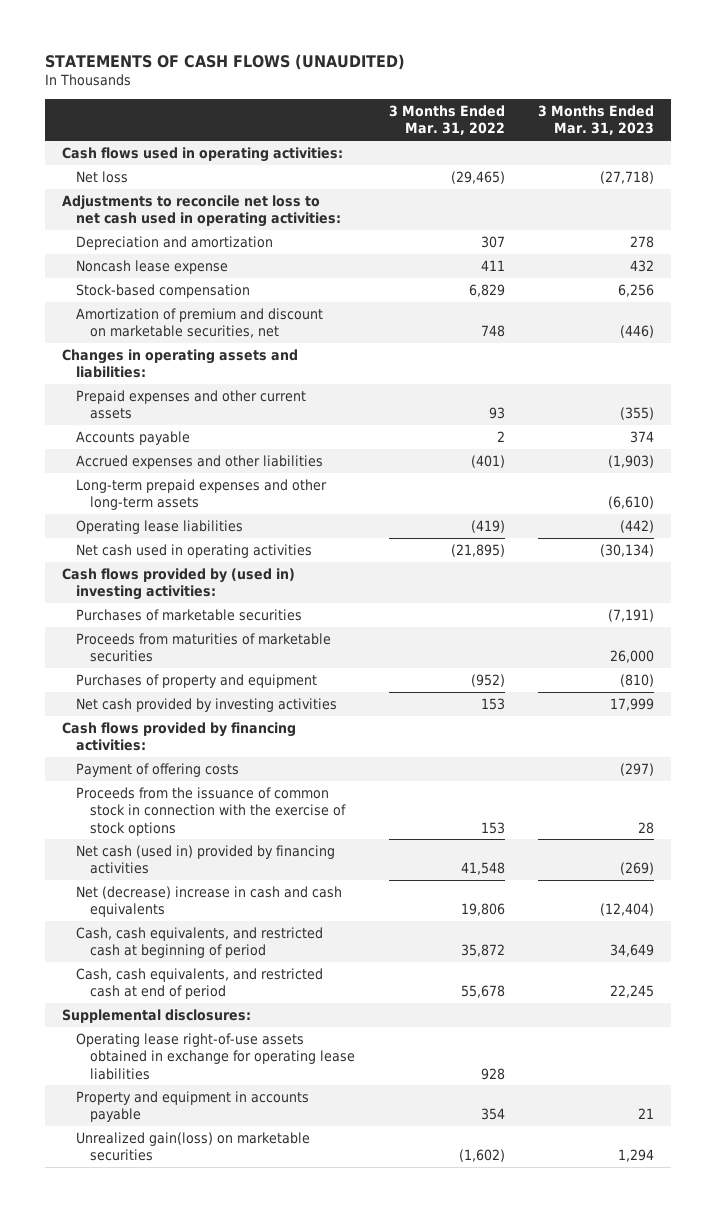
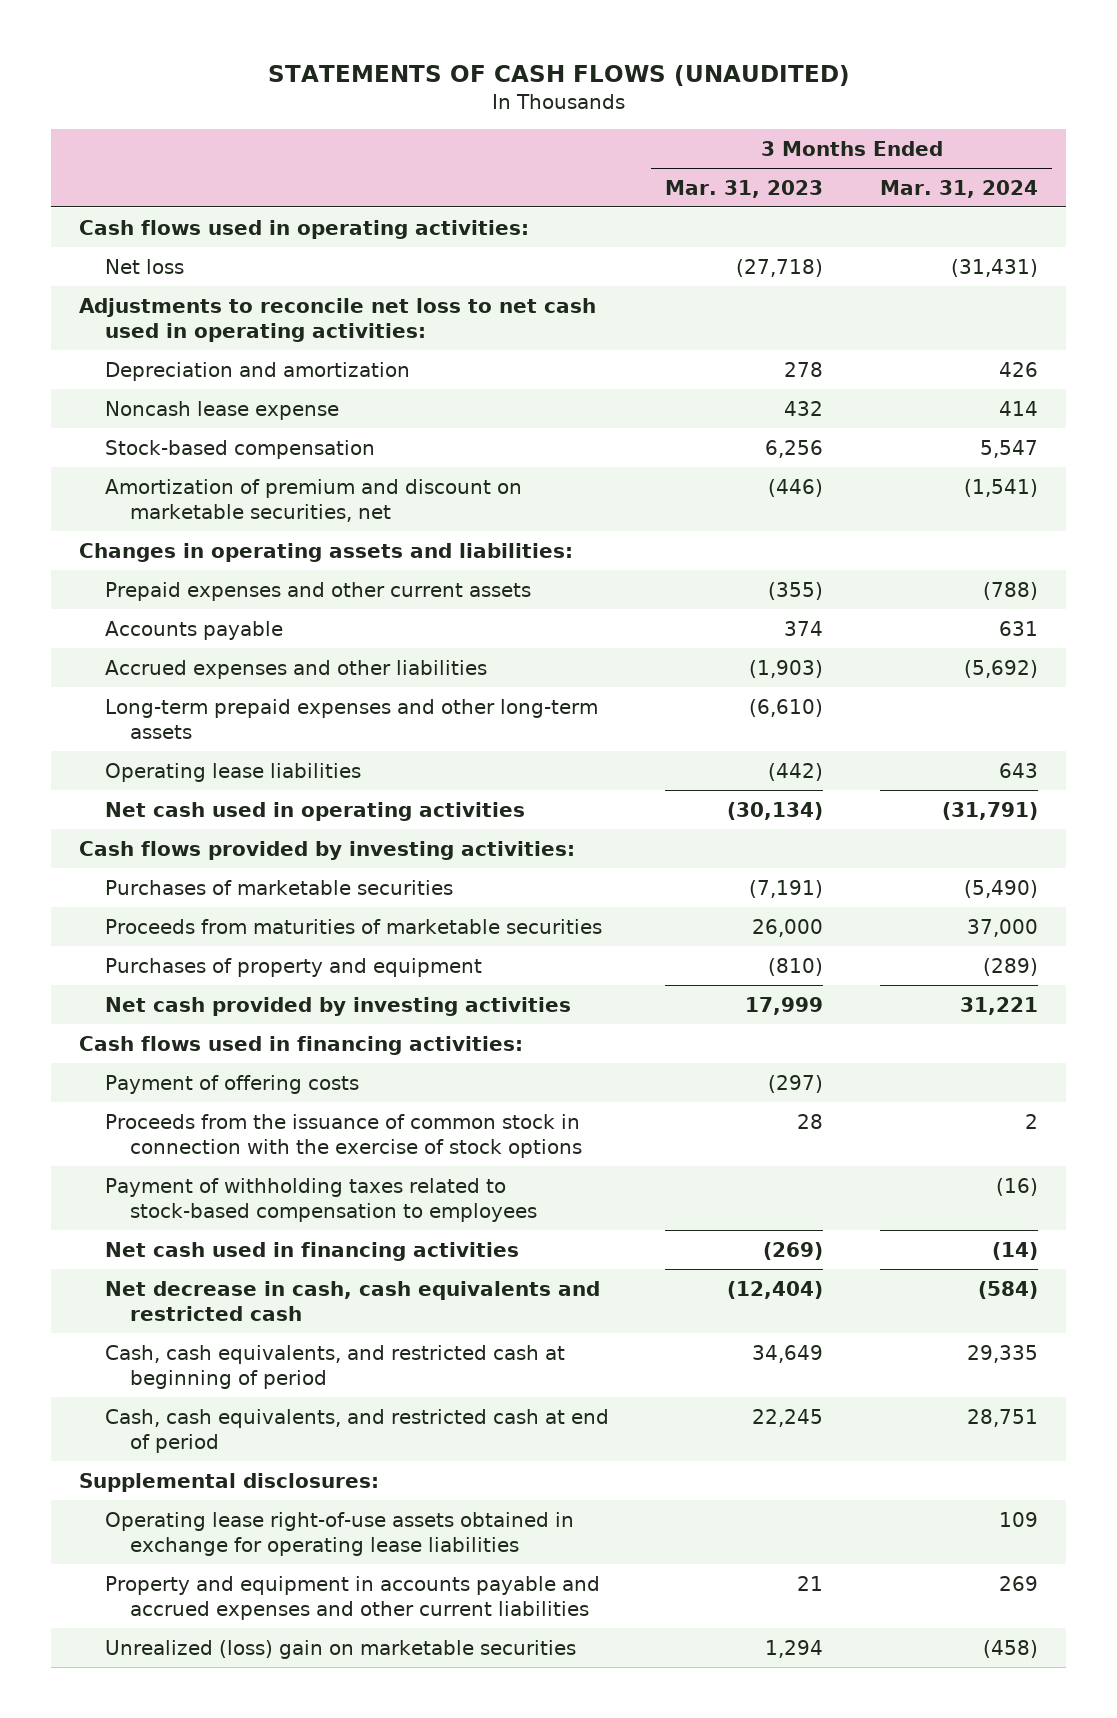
[388,105,505,136] 3 Months Ended Mar. 31, 2022 -> none
none -> [879,179,1038,198] Mar. 31, 2024
[61,567,295,601] Cash flows provided by (used in) investing activities: -> [79,840,576,860] Cash flows provided by investing activities:
[61,721,296,752] Cash flows provided by financing activities: -> [79,1035,524,1055] Cash flows used in financing activities:
none -> [104,1177,537,1223] Payment of withholding taxes related to stock-based compensation to employees
[76,844,336,875] Net cash (used in) provided by financing activities -> [104,1241,519,1261] Net cash used in financing activities
[76,885,343,918] Net (decrease) increase in cash and cash equivalents -> [104,1280,600,1322] Net decrease in cash, cash equivalents and restricted cash
[76,1090,310,1123] Property and equipment in accounts payable -> [104,1575,600,1621] Property and equipment in accounts payable and accrued expenses and other current liabilities
[76,1131,311,1162] Unrealized gain(loss) on marketable securities -> [104,1639,576,1659] Unrealized (loss) gain on marketable securities

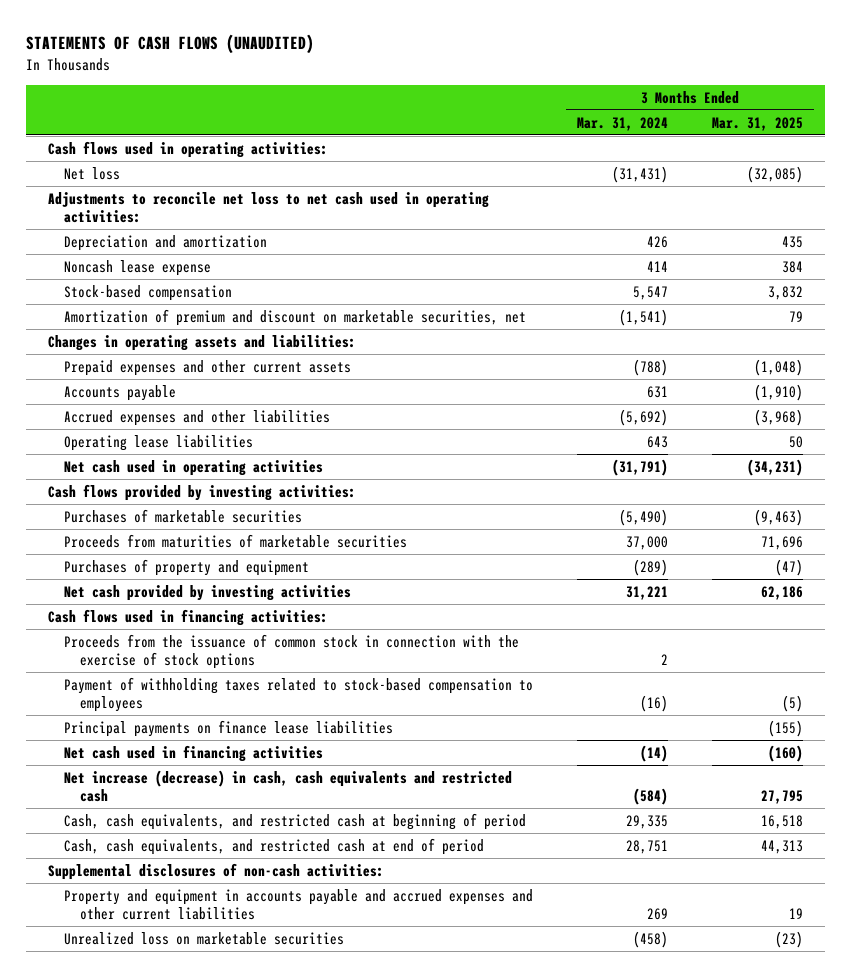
[665,179,824,198] Mar. 31, 2023 -> none
none -> [712,116,804,131] Mar. 31, 2025
[104,698,598,740] Long-term prepaid expenses and other long-term assets -> none
[104,1074,359,1094] Payment of offering costs -> none
none -> [63,719,393,737] Principal payments on finance lease liabilities
[104,1280,600,1322] Net decrease in cash, cash equivalents and restricted cash -> [63,769,512,802] Net increase (decrease) in cash, cash equivalents and restricted cash
[104,1511,574,1557] Operating lease right-of-use assets obtained in exchange for operating lease liabilities -> none
[79,1472,380,1492] Supplemental disclosures: -> [47,862,384,880] Supplemental disclosures of non-cash activities:
[104,1639,576,1659] Unrealized (loss) gain on marketable securities -> [63,931,344,945] Unrealized loss on marketable securities

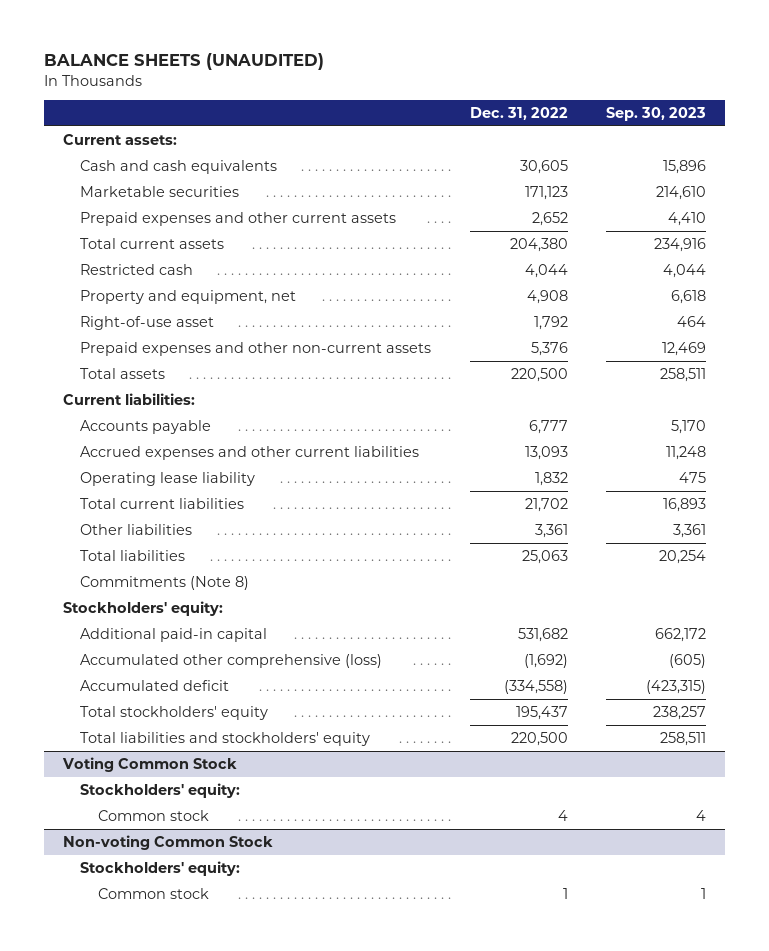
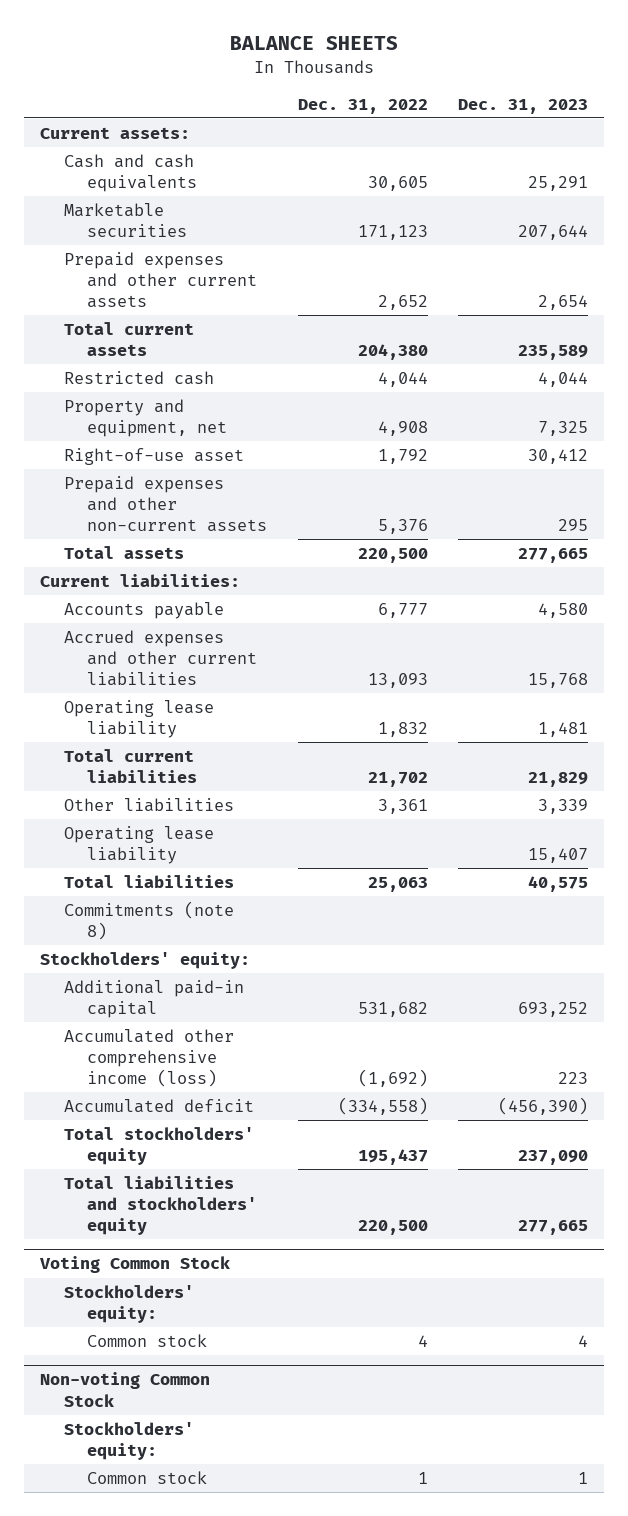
[44,53,325,71] BALANCE SHEETS (UNAUDITED) -> [229,36,398,51] BALANCE SHEETS
[606,106,707,121] Sep. 30, 2023 -> none
none -> [458,98,589,114] Dec. 31, 2023
none -> [63,825,214,865] Operating lease liability
[80,576,250,591] Commitments (Note 8) -> [63,900,234,941] Commitments (note 8)
[80,654,383,669] Accumulated other comprehensive (loss) -> [63,1028,234,1088] Accumulated other comprehensive income (loss)

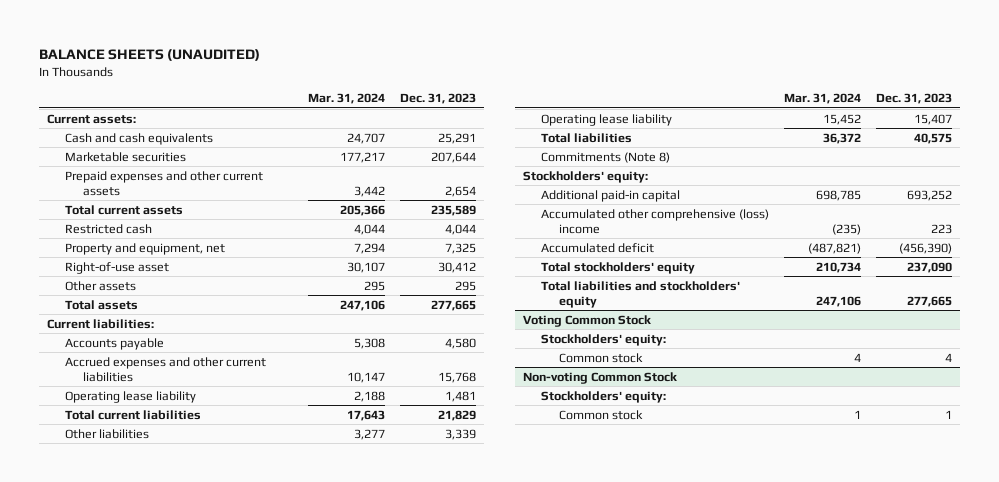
[229,36,398,51] BALANCE SHEETS -> [39,48,261,61] BALANCE SHEETS (UNAUDITED)
[297,98,428,114] Dec. 31, 2022 -> none
none -> [307,93,385,105] Mar. 31, 2024
[63,475,268,533] Prepaid expenses and other non-current assets -> [64,280,136,291] Other assets
[63,900,234,941] Commitments (note 8) -> [540,151,670,163] Commitments (Note 8)
[63,1028,234,1088] Accumulated other comprehensive income (loss) -> [540,208,769,234] Accumulated other comprehensive (loss) income

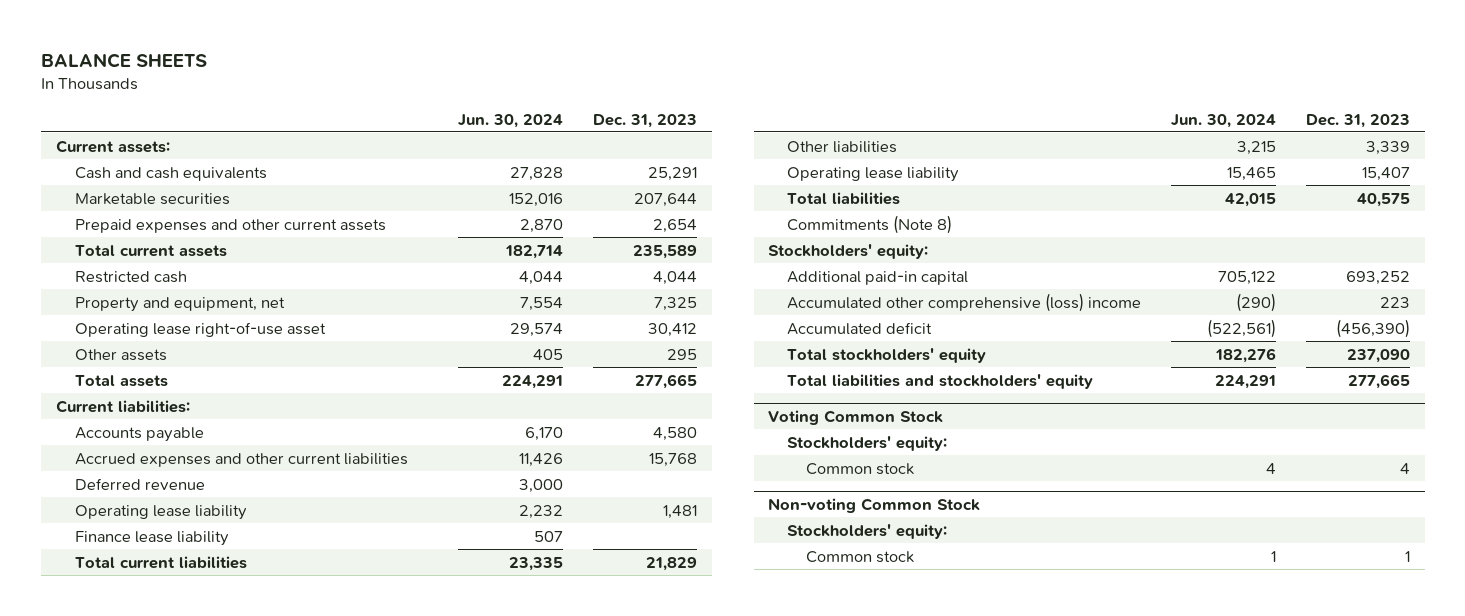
[39,48,261,61] BALANCE SHEETS (UNAUDITED) -> [40,52,207,68] BALANCE SHEETS
[307,93,385,105] Mar. 31, 2024 -> none
none -> [458,113,564,128] Jun. 30, 2024
[64,261,169,274] Right-of-use asset -> [74,321,326,337] Operating lease right-of-use asset
none -> [74,477,205,490] Deferred revenue
none -> [74,530,229,546] Finance lease liability

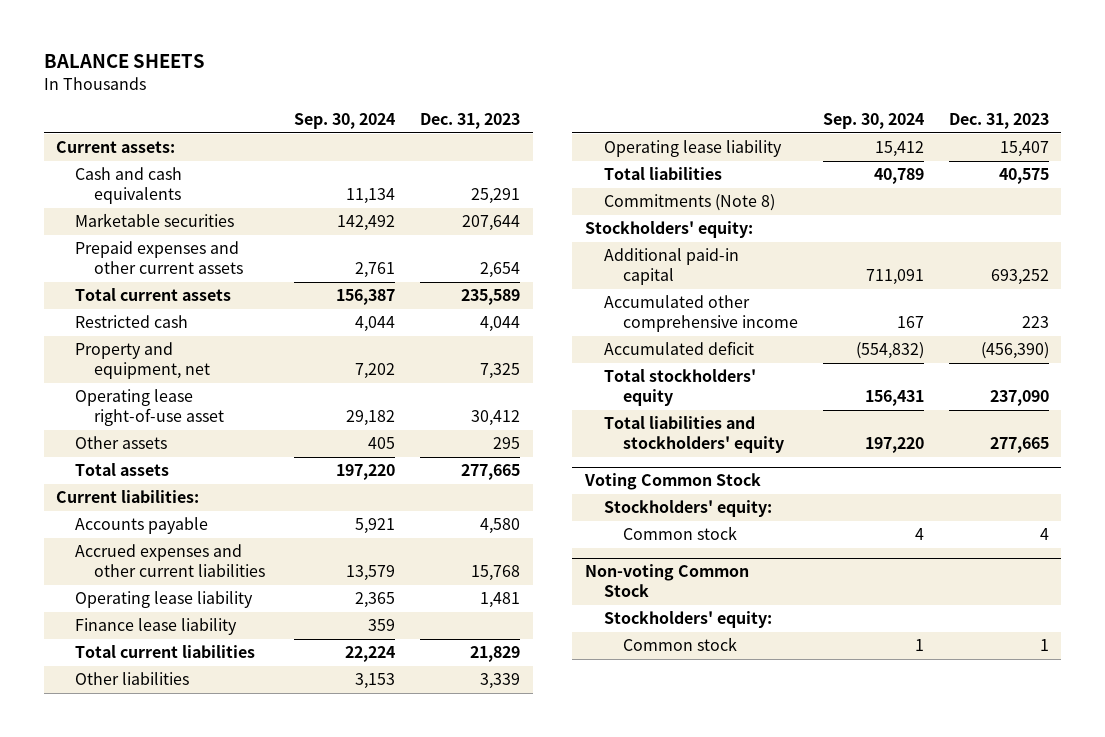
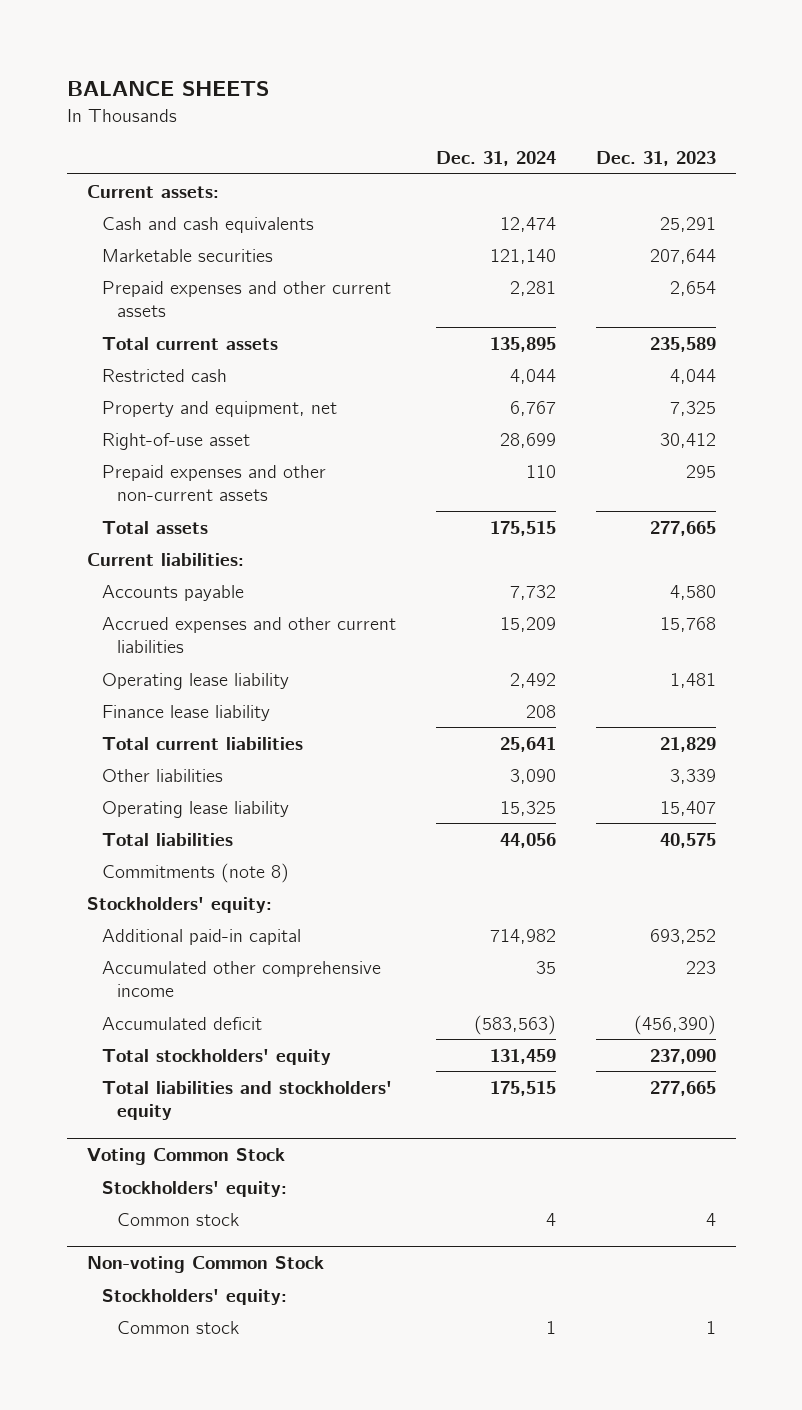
[294,113,396,130] Sep. 30, 2024 -> none
none -> [435,151,556,167] Dec. 31, 2024
[75,389,225,427] Operating lease right-of-use asset -> [101,432,250,450] Right-of-use asset
[75,436,168,450] Other assets -> [101,464,326,501] Prepaid expenses and other non-current assets
[603,194,775,212] Commitments (Note 8) -> [101,862,289,883] Commitments (note 8)

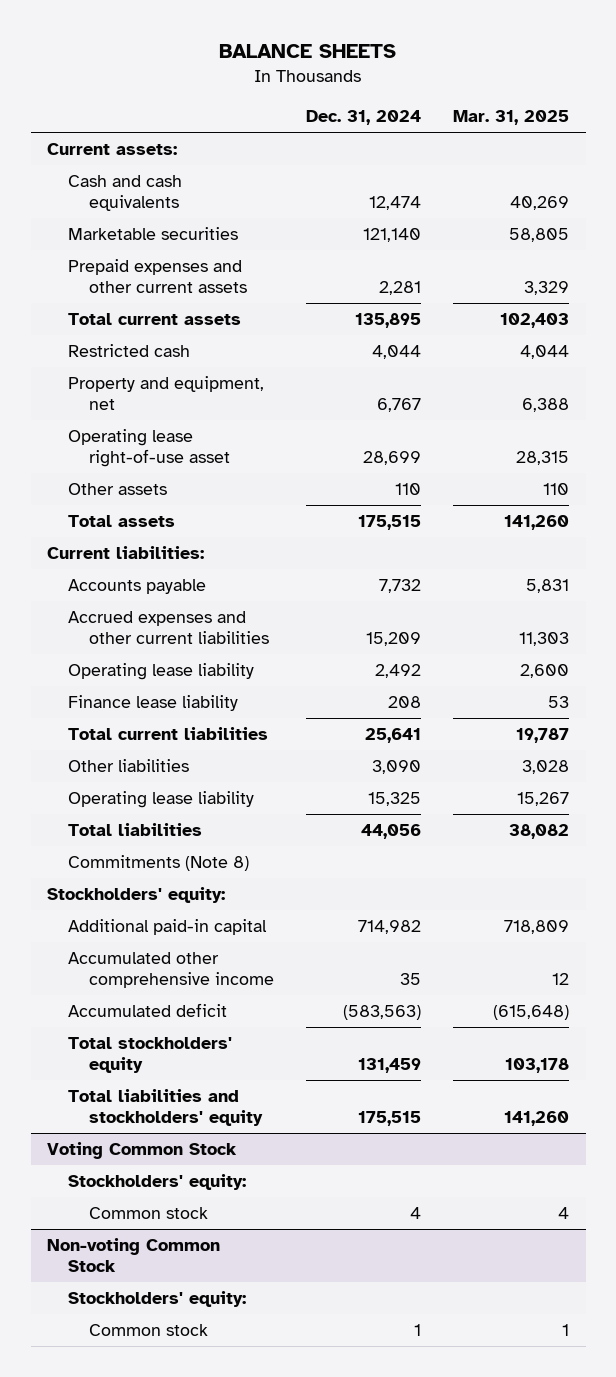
[595,151,716,167] Dec. 31, 2023 -> none
none -> [453,110,570,126] Mar. 31, 2025
[101,464,326,501] Prepaid expenses and other non-current assets -> none
[101,432,250,450] Right-of-use asset -> [67,428,230,467] Operating lease right-of-use asset
none -> [67,482,167,495] Other assets
[101,862,289,883] Commitments (note 8) -> [67,854,249,871] Commitments (Note 8)

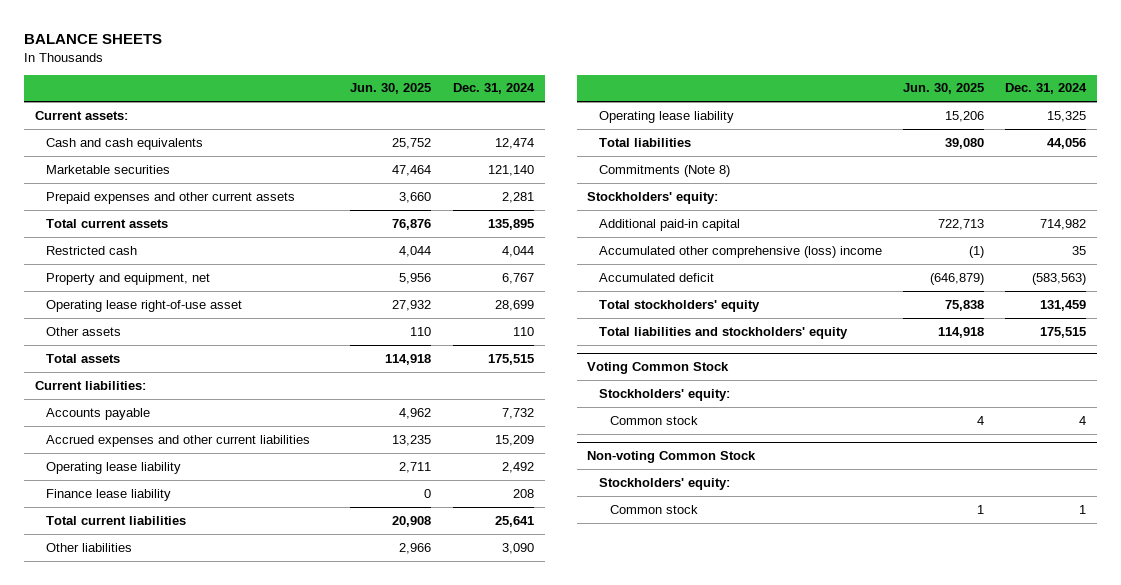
[453,110,570,126] Mar. 31, 2025 -> none
none -> [350,83,432,95] Jun. 30, 2025
[67,951,274,988] Accumulated other comprehensive income -> [598,245,882,258] Accumulated other comprehensive (loss) income

